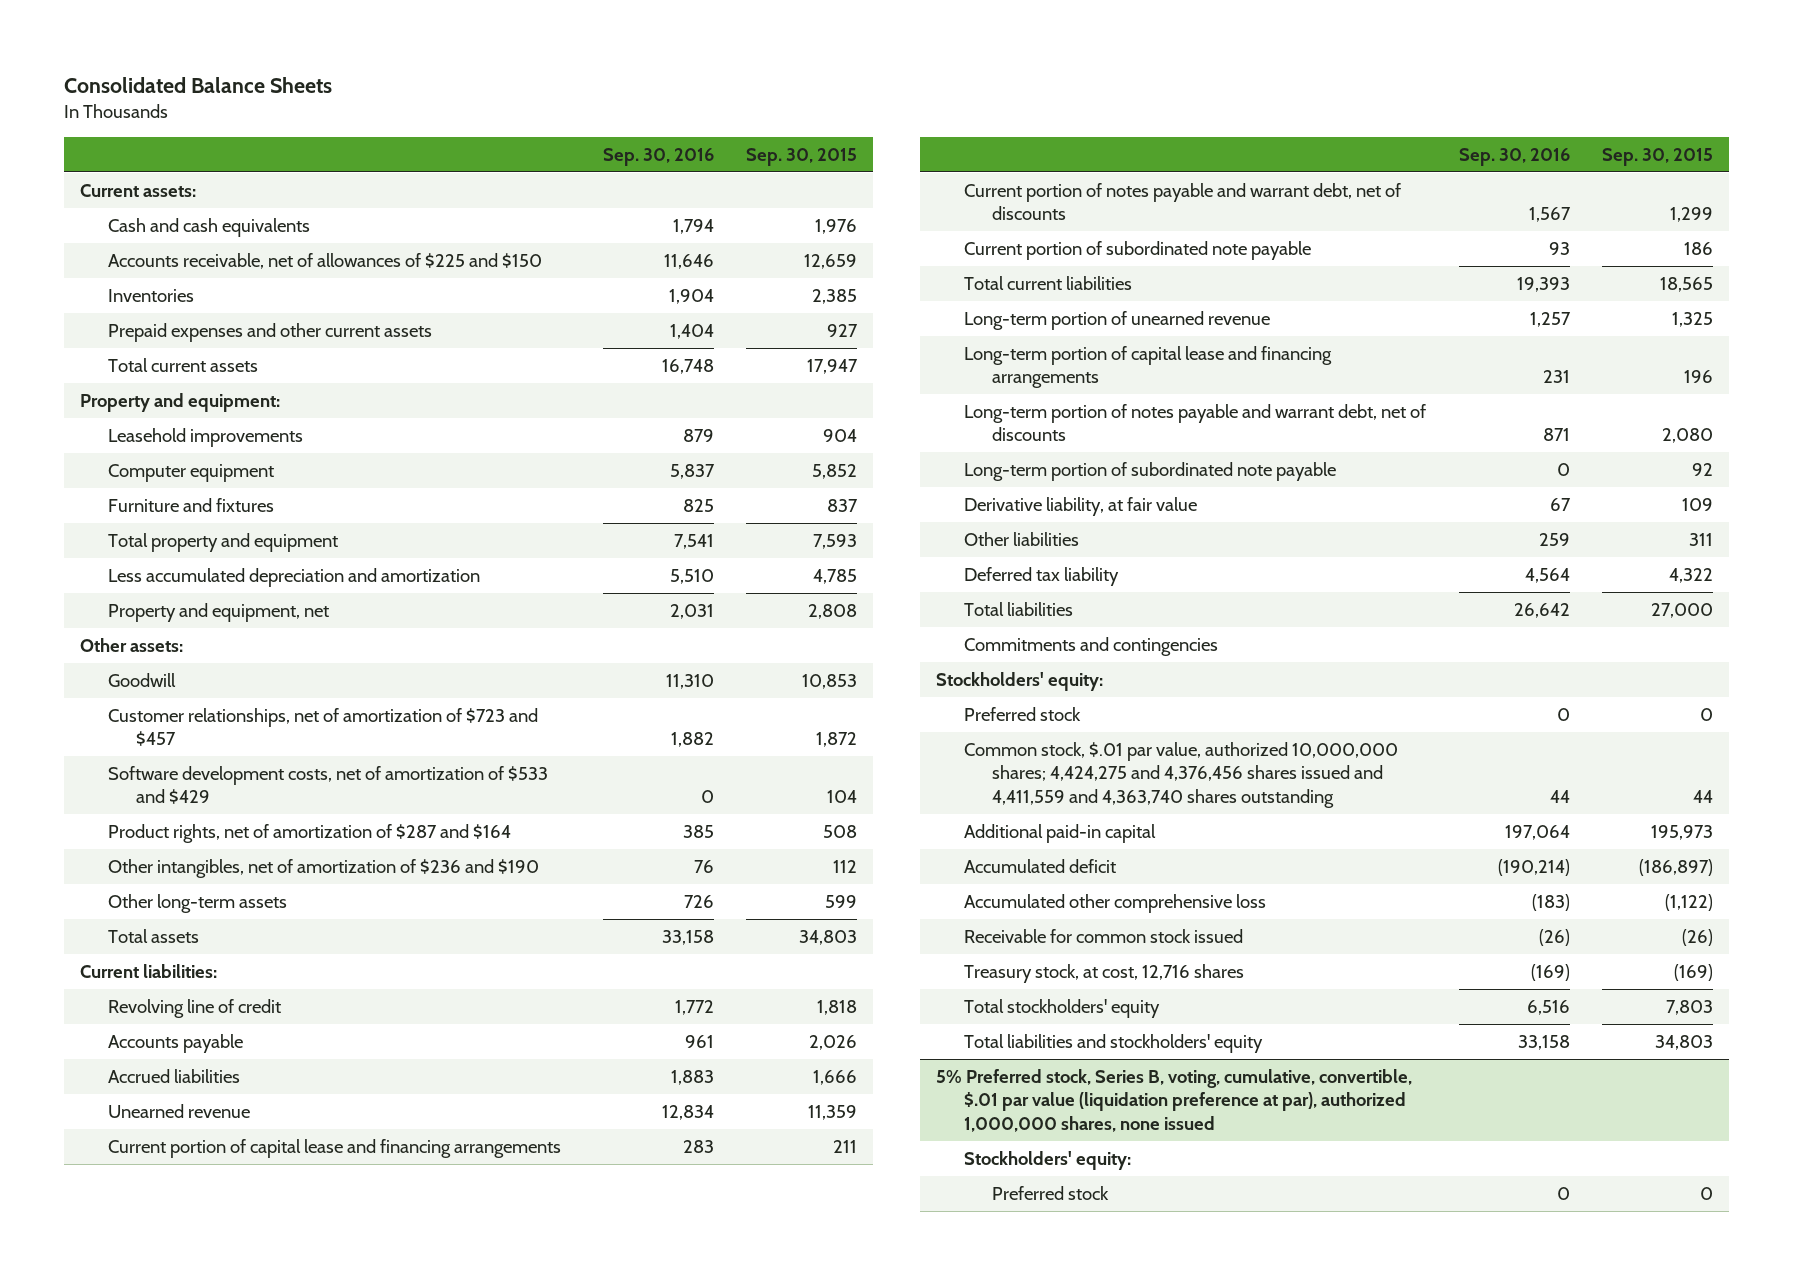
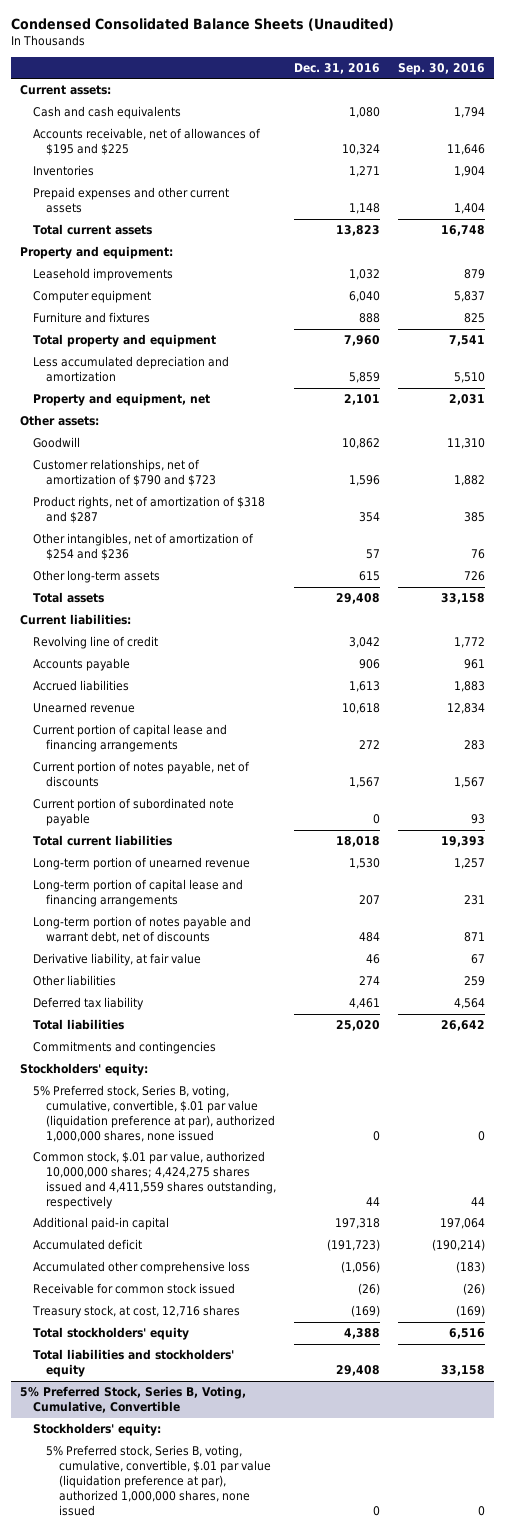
[64,77,333,94] Consolidated Balance Sheets -> [11,18,395,32] Condensed Consolidated Balance Sheets (Unaudited)
[746,147,858,166] Sep. 30, 2015 -> none
none -> [293,62,380,74] Dec. 31, 2016
[108,252,543,269] Accounts receivable, net of allowances of $225 and $150 -> [33,128,262,155] Accounts receivable, net of allowances of $195 and $225
[108,765,549,805] Software development costs, net of amortization of $533 and $429 -> none
[108,707,539,747] Customer relationships, net of amortization of $723 and $457 -> [33,459,216,486] Customer relationships, net of amortization of $790 and $723
[108,823,512,843] Product rights, net of amortization of $287 and $164 -> [33,496,266,523] Product rights, net of amortization of $318 and $287
[108,858,540,878] Other intangibles, net of amortization of $236 and $190 -> [33,533,255,560] Other intangibles, net of amortization of $254 and $236
[964,182,1402,221] Current portion of notes payable and warrant debt, net of discounts -> [33,761,251,787] Current portion of notes payable, net of discounts
[964,461,1337,481] Long-term portion of subordinated note payable -> none
[964,706,1082,721] Preferred stock -> [33,1085,275,1142] 5% Preferred stock, Series B, voting, cumulative, convertible, $.01 par value (liquidation preference at par), authorized 1,000,000 shares, none issued
[964,741,1399,808] Common stock, $.01 par value, authorized 10,000,000 shares; 4,424,275 and 4,376,456 shares issued and 4,411,559 and 4,363,740 shares outstanding -> [33,1151,276,1209] Common stock, $.01 par value, authorized 10,000,000 shares; 4,424,275 shares issued and 4,411,559 shares outstanding, respectively
[936,1068,1413,1132] 5% Preferred stock, Series B, voting, cumulative, convertible, $.01 par value (liquidation preference at par), authorized 1,000,000 shares, none issued -> [20,1386,247,1413] 5% Preferred Stock, Series B, Voting, Cumulative, Convertible
[992,1185,1110,1200] Preferred stock -> [45,1445,271,1516] 5% Preferred stock, Series B, voting, cumulative, convertible, $.01 par value (liquidation preference at par), authorized 1,000,000 shares, none issued

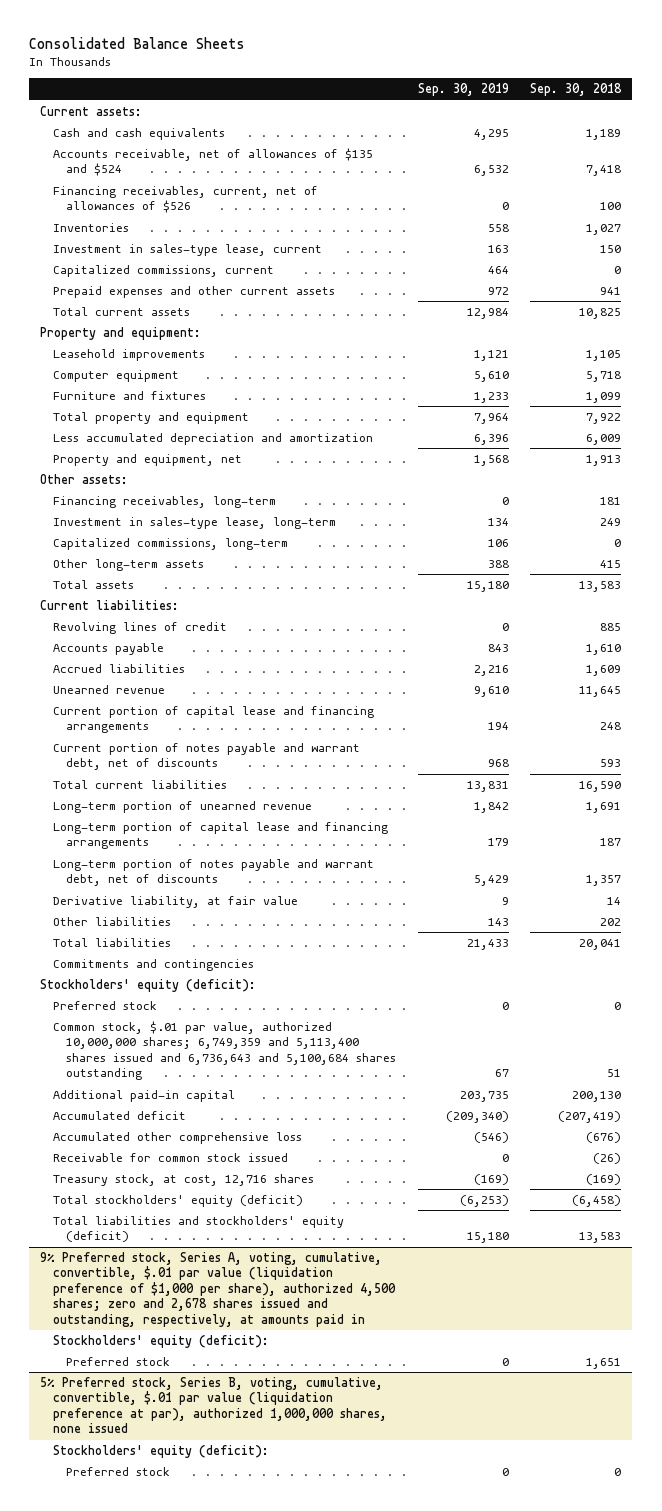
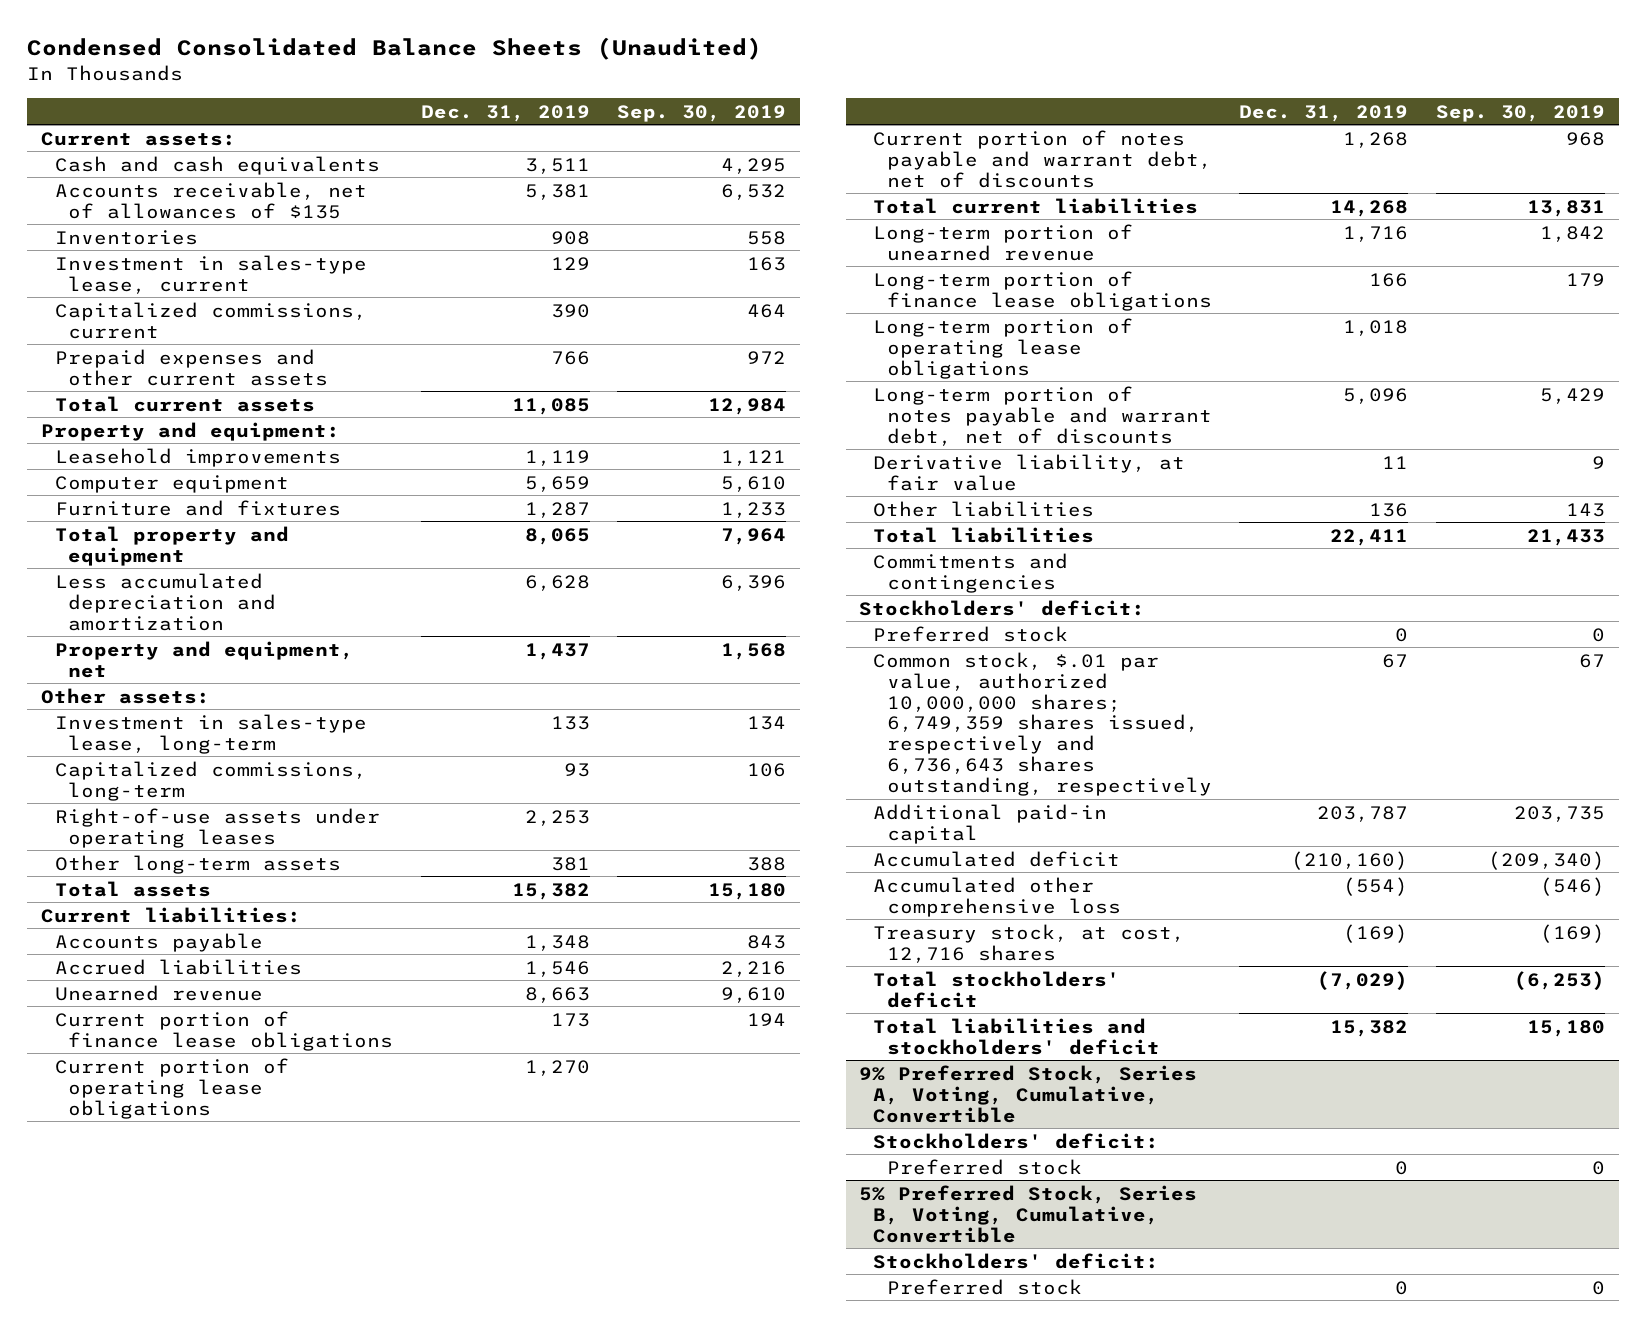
[29,36,246,49] Consolidated Balance Sheets -> [27,37,763,61] Condensed Consolidated Balance Sheets (Unaudited)
[530,83,623,97] Sep. 30, 2018 -> none
none -> [420,104,590,122] Dec. 31, 2019
[53,186,319,214] Financing receivables, current, net of allowances of $526 -> none
[53,148,374,177] Accounts receivable, net of allowances of $135 and $524 -> [54,181,367,219] Accounts receivable, net of allowances of $135
[53,496,277,509] Financing receivables, long-term -> none
none -> [54,807,380,848] Right-of-use assets under operating leases
[53,622,228,635] Revolving lines of credit -> none
[53,706,375,734] Current portion of capital lease and financing arrangements -> [54,1010,394,1051] Current portion of finance lease obligations
none -> [54,1057,289,1119] Current portion of operating lease obligations
[53,822,389,850] Long-term portion of capital lease and financing arrangements -> [873,270,1212,311] Long-term portion of finance lease obligations
none -> [873,317,1134,379] Long-term portion of operating lease obligations
[40,979,257,993] Stockholders' equity (deficit): -> [859,599,1146,616] Stockholders' deficit:
[53,1021,397,1081] Common stock, $.01 par value, authorized 10,000,000 shares; 6,749,359 and 5,113,400 shares issued and 6,736,643 and 5,100,684 shares outstanding -> [873,651,1212,797] Common stock, $.01 par value, authorized 10,000,000 shares; 6,749,359 shares issued, respectively and 6,736,643 shares outstanding, respectively
[53,1153,289,1163] Receivable for common stock issued -> none
[53,1195,304,1208] Total stockholders' equity (deficit) -> [873,970,1121,1008] Total stockholders' deficit
[53,1216,345,1243] Total liabilities and stockholders' equity (deficit) -> [873,1017,1160,1055] Total liabilities and stockholders' deficit
[40,1252,397,1327] 9% Preferred stock, Series A, voting, cumulative, convertible, $.01 par value (liquidation preference of $1,000 per share), authorized 4,500 shares; zero and 2,678 shares issued and outstanding, respectively, at amounts paid in -> [859,1064,1198,1123] 9% Preferred Stock, Series A, Voting, Cumulative, Convertible
[53,1335,270,1349] Stockholders' equity (deficit): -> [873,1132,1160,1149] Stockholders' deficit:
[40,1377,388,1434] 5% Preferred stock, Series B, voting, cumulative, convertible, $.01 par value (liquidation preference at par), authorized 1,000,000 shares, none issued -> [859,1184,1198,1243] 5% Preferred Stock, Series B, Voting, Cumulative, Convertible
[53,1445,270,1459] Stockholders' equity (deficit): -> [873,1252,1160,1269] Stockholders' deficit:

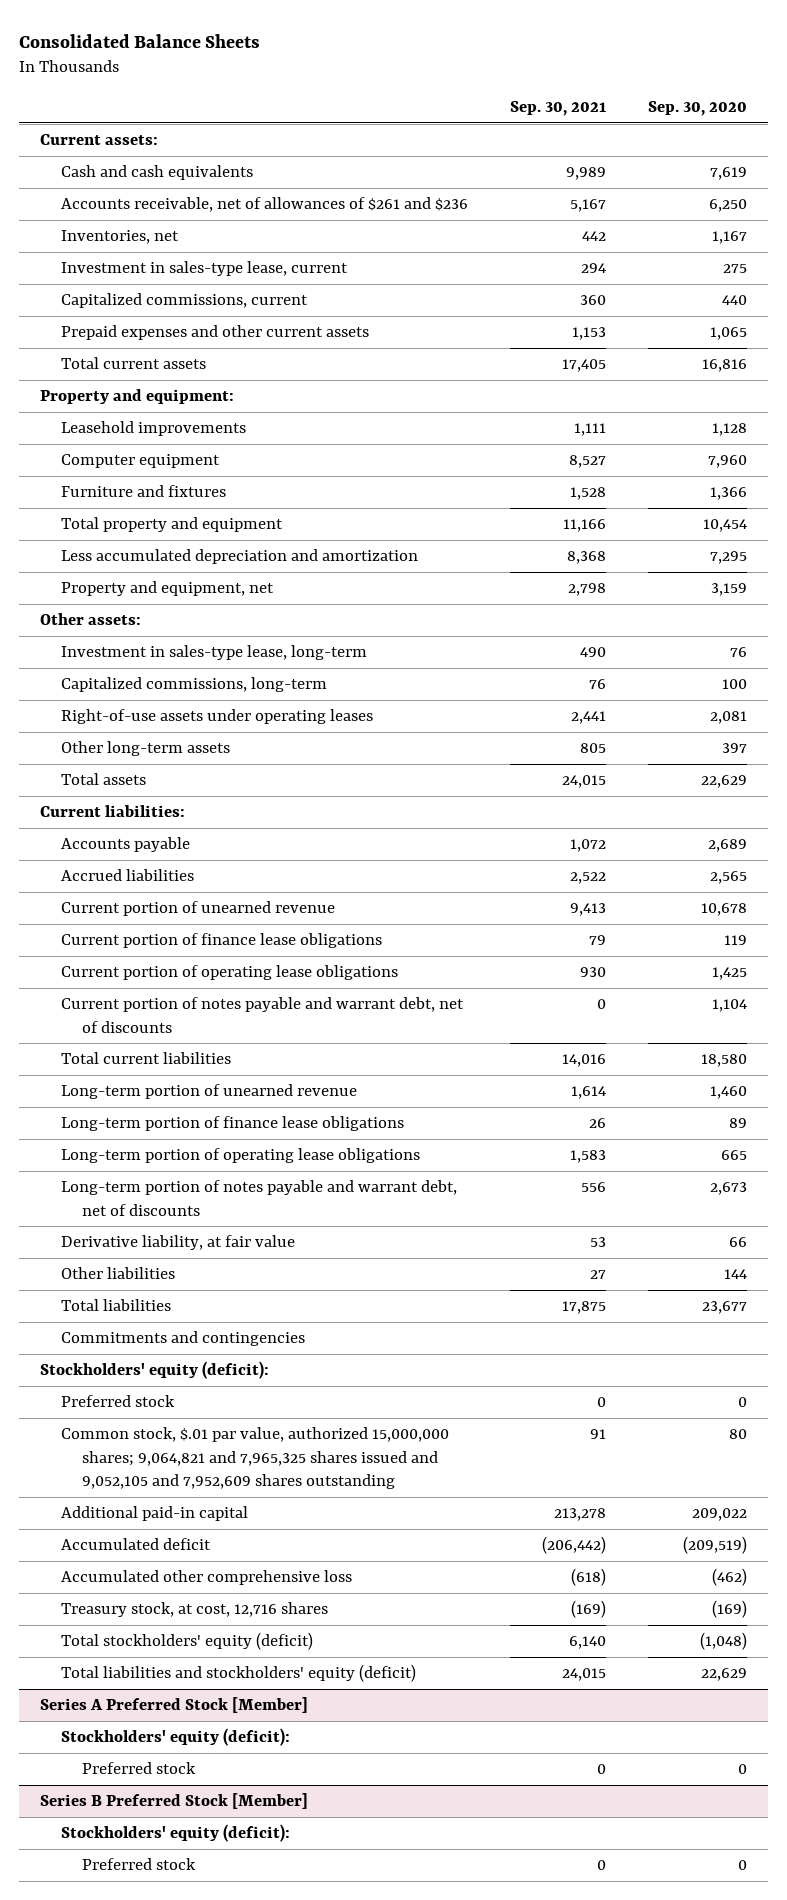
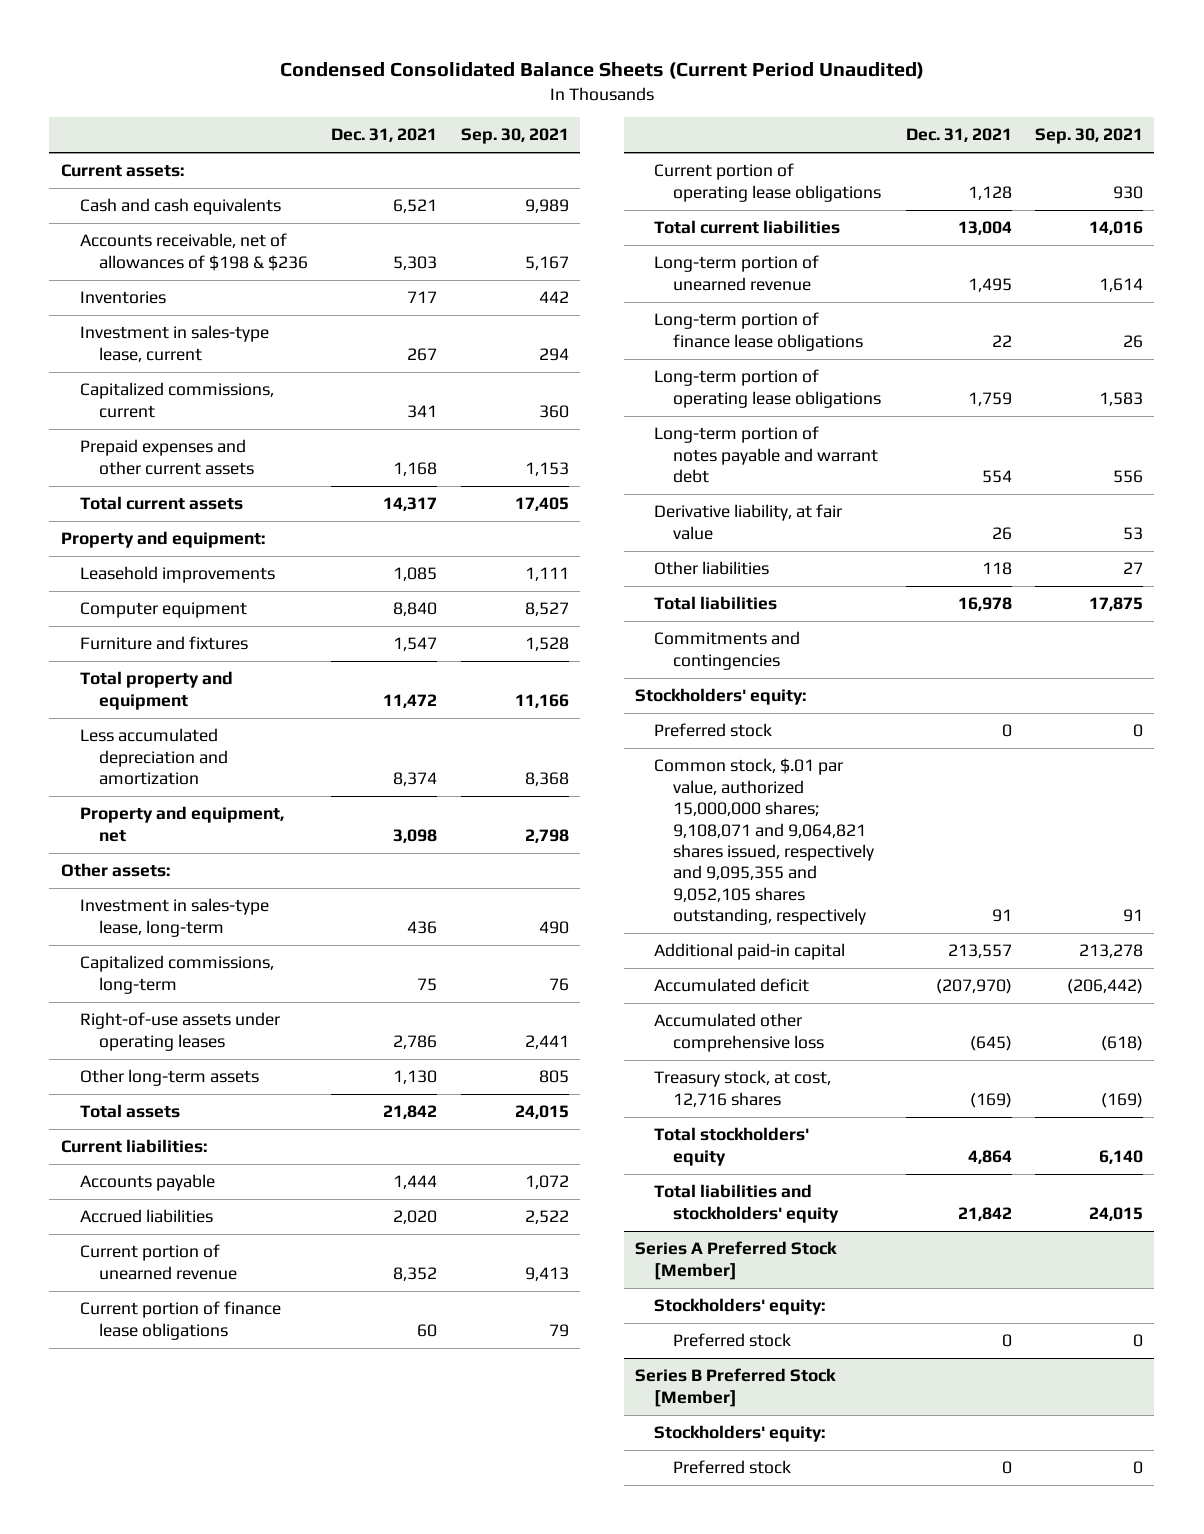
[18,33,260,48] Consolidated Balance Sheets -> [279,62,924,80] Condensed Consolidated Balance Sheets (Current Period Unaudited)
[647,100,747,116] Sep. 30, 2020 -> none
none -> [331,128,438,143] Dec. 31, 2021
[60,197,468,213] Accounts receivable, net of allowances of $261 and $236 -> [80,233,309,271] Accounts receivable, net of allowances of $198 & $236
[60,230,179,245] Inventories, net -> [80,291,167,305] Inventories
[60,997,464,1033] Current portion of notes payable and warrant debt, net of discounts -> none
[60,1180,457,1216] Long-term portion of notes payable and warrant debt, net of discounts -> [654,426,879,484] Long-term portion of notes payable and warrant debt
[39,1361,269,1380] Stockholders' equity (deficit): -> [635,688,807,706] Stockholders' equity:
[60,1427,449,1490] Common stock, $.01 par value, authorized 15,000,000 shares; 9,064,821 and 7,965,325 shares issued and 9,052,105 and 7,952,609 shares outstanding -> [654,758,875,926] Common stock, $.01 par value, authorized 15,000,000 shares; 9,108,071 and 9,064,821 shares issued, respectively and 9,095,355 and 9,052,105 shares outstanding, respectively
[60,1632,313,1651] Total stockholders' equity (deficit) -> [654,1127,810,1166] Total stockholders' equity
[60,1664,416,1683] Total liabilities and stockholders' equity (deficit) -> [654,1184,840,1223] Total liabilities and stockholders' equity
[60,1728,290,1747] Stockholders' equity (deficit): -> [654,1298,826,1316] Stockholders' equity:
[60,1824,290,1843] Stockholders' equity (deficit): -> [654,1425,826,1443] Stockholders' equity:

